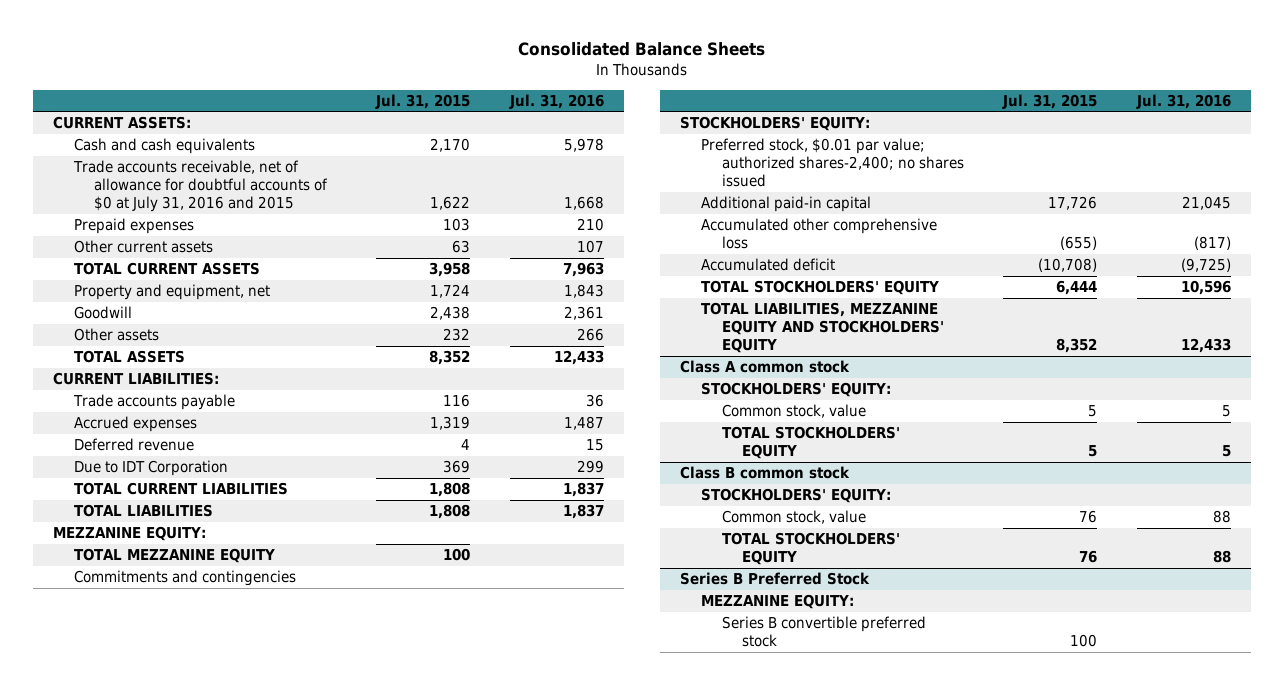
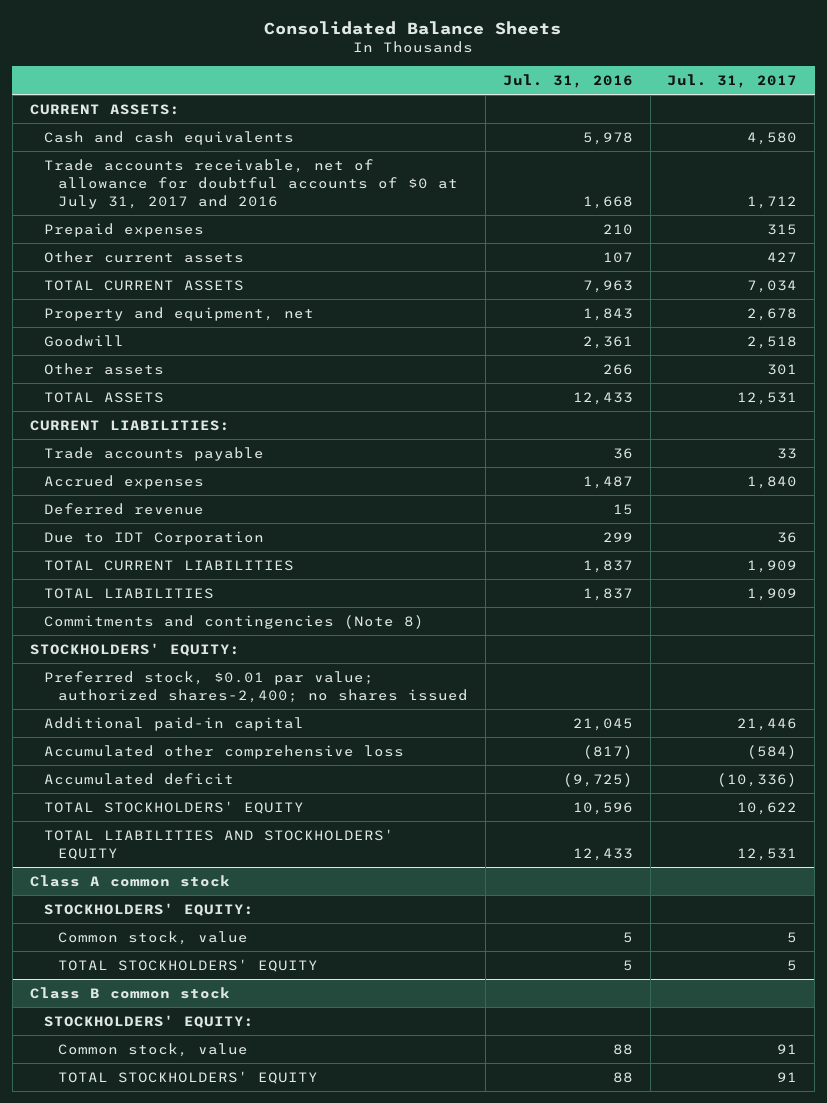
[375,93,471,109] Jul. 31, 2015 -> none
none -> [667,73,798,88] Jul. 31, 2017
[72,160,329,213] Trade accounts receivable, net of allowance for doubtful accounts of $0 at July 31, 2016 and 2015 -> [44,158,459,209] Trade accounts receivable, net of allowance for doubtful accounts of $0 at July 31, 2017 and 2016
[52,526,206,542] MEZZANINE EQUITY: -> none
[73,548,275,564] TOTAL MEZZANINE EQUITY -> none
[73,570,296,587] Commitments and contingencies -> [44,614,425,629] Commitments and contingencies (Note 8)
[700,302,944,354] TOTAL LIABILITIES, MEZZANINE EQUITY AND STOCKHOLDERS' EQUITY -> [44,828,395,860] TOTAL LIABILITIES AND STOCKHOLDERS' EQUITY
[679,572,870,586] Series B Preferred Stock -> none
[700,594,854,610] MEZZANINE EQUITY: -> none
[721,616,926,648] Series B convertible preferred stock -> none

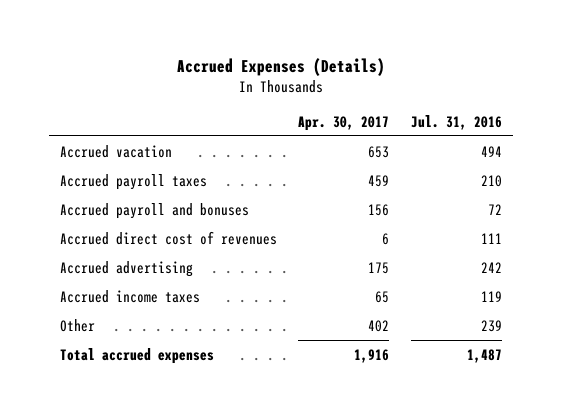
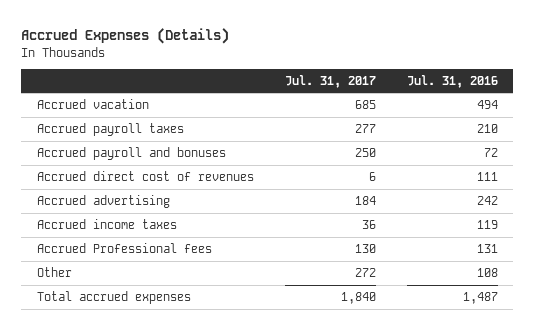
[298,115,390,131] Apr. 30, 2017 -> none
none -> [284,74,376,88] Jul. 31, 2017
none -> [36,243,212,254] Accrued Professional fees
[480,319,502,332] 239 -> [476,268,498,278] 108

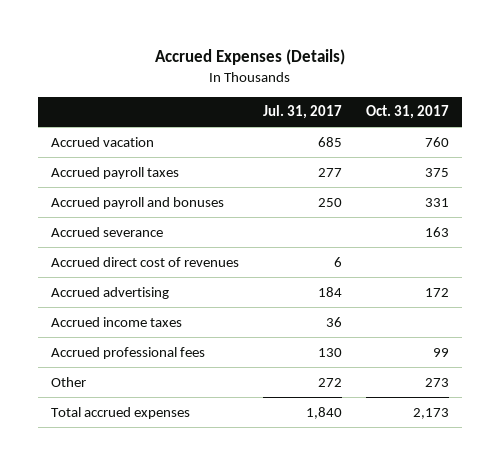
[406,74,498,88] Jul. 31, 2016 -> none
none -> [366,105,450,120] Oct. 31, 2017
none -> [50,226,163,237] Accrued severance
[36,243,212,254] Accrued Professional fees -> [50,346,205,359] Accrued professional fees

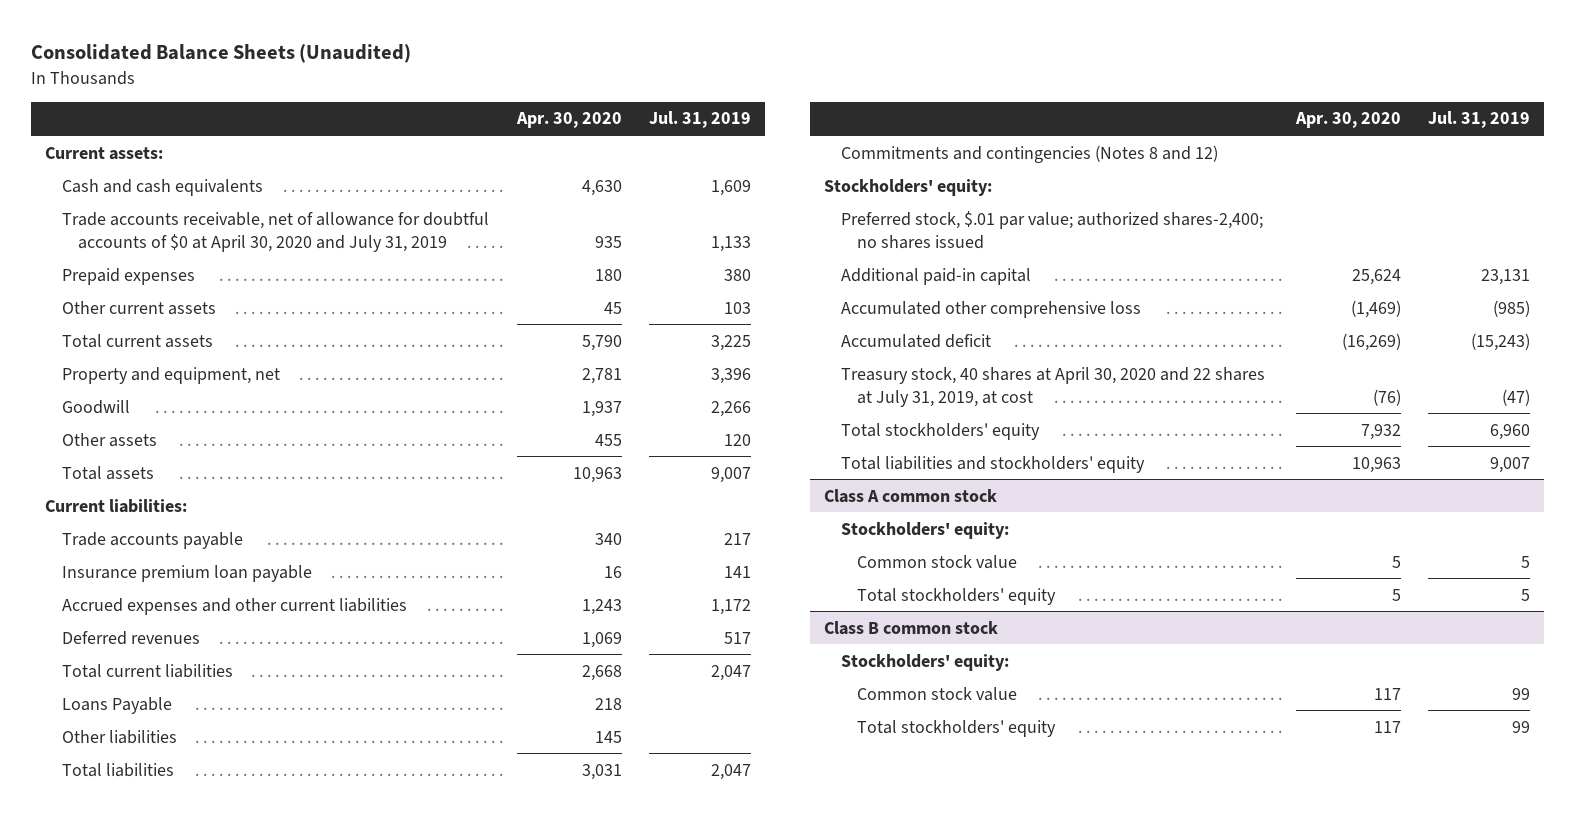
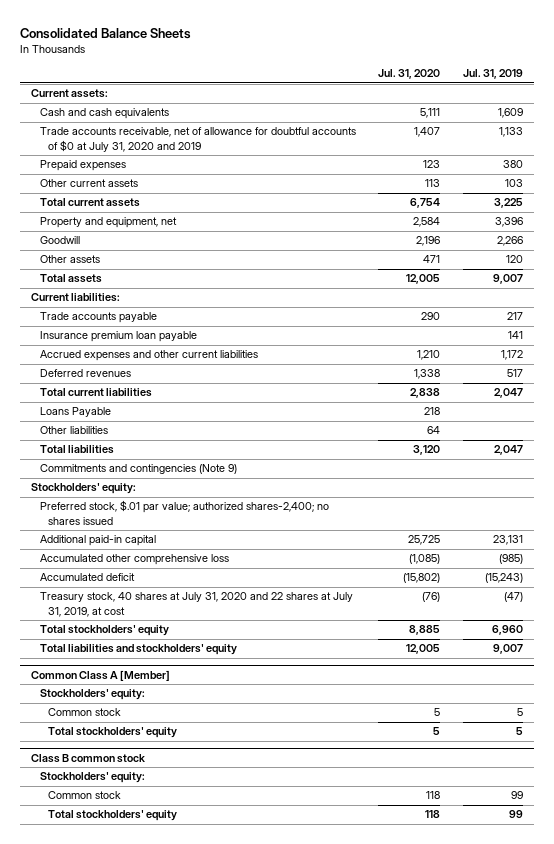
[31,44,412,64] Consolidated Balance Sheets (Unaudited) -> [20,27,192,39] Consolidated Balance Sheets
[515,112,622,129] Apr. 30, 2020 -> none
none -> [378,69,441,80] Jul. 31, 2020
[61,211,489,252] Trade accounts receivable, net of allowance for doubtful accounts of $0 at April 30, 2020 and July 31, 2019 -> [39,127,356,152] Trade accounts receivable, net of allowance for doubtful accounts of $0 at July 31, 2020 and 2019
[840,144,1218,163] Commitments and contingencies (Notes 8 and 12) -> [39,464,237,475] Commitments and contingencies (Note 9)
[840,366,1265,407] Treasury stock, 40 shares at April 30, 2020 and 22 shares at July 31, 2019, at cost -> [39,592,353,617] Treasury stock, 40 shares at July 31, 2020 and 22 shares at July 31, 2019, at cost
[824,488,998,503] Class A common stock -> [31,669,171,681] Common Class A [Member]
[857,554,1018,569] Common stock value -> [48,708,122,717] Common stock
[857,686,1018,701] Common stock value -> [48,791,122,800] Common stock

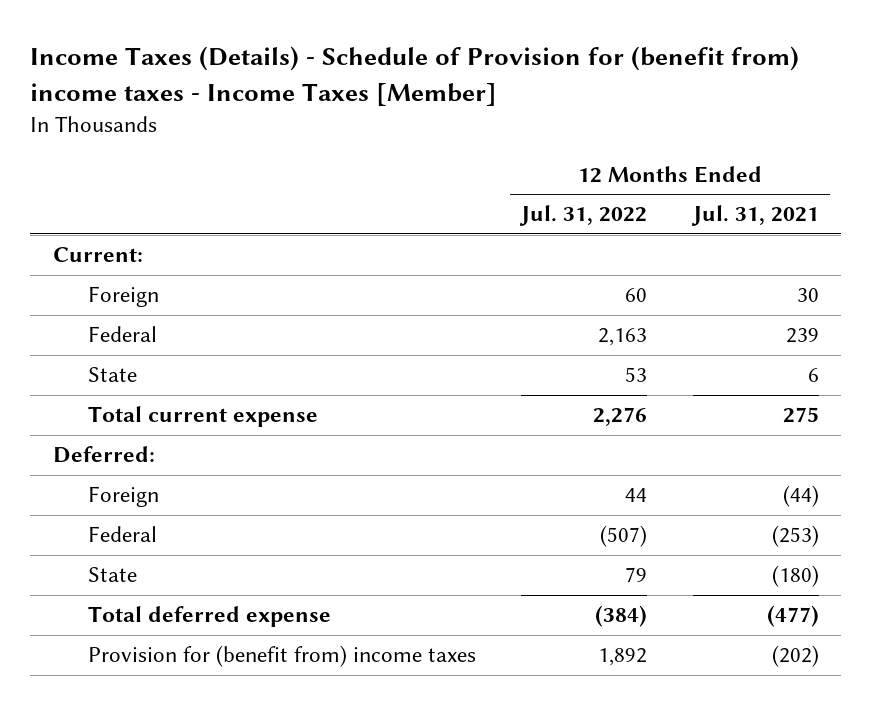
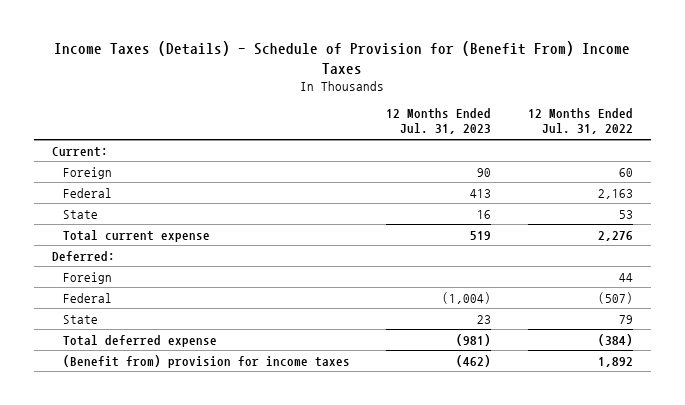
[30,46,800,106] Income Taxes (Details) - Schedule of Provision for (benefit from) income taxes - Income Taxes [Member] -> [54,41,631,74] Income Taxes (Details) - Schedule of Provision for (Benefit From) Income Taxes
[690,205,819,227] Jul. 31, 2021 -> none
none -> [386,108,492,135] 12 Months Ended Jul. 31, 2023
[87,645,476,668] Provision for (benefit from) income taxes -> [62,354,350,368] (Benefit from) provision for income taxes

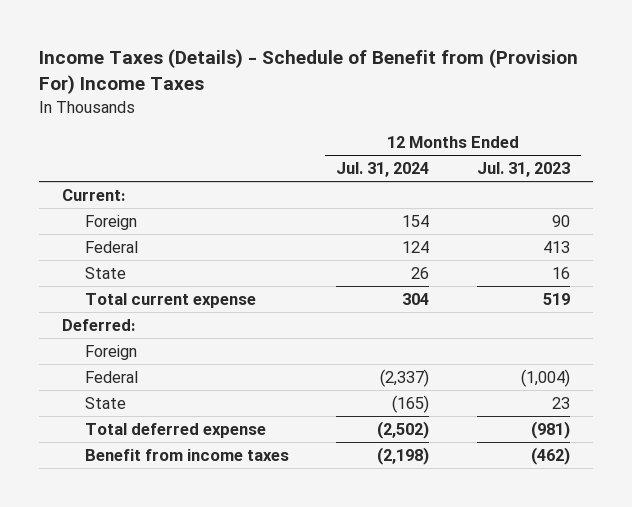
[54,41,631,74] Income Taxes (Details) - Schedule of Provision for (Benefit From) Income Taxes -> [38,49,578,95] Income Taxes (Details) - Schedule of Benefit from (Provision For) Income Taxes
[527,108,633,135] 12 Months Ended Jul. 31, 2022 -> none
none -> [336,162,430,178] Jul. 31, 2024
[62,354,350,368] (Benefit from) provision for income taxes -> [85,448,290,461] Benefit from income taxes

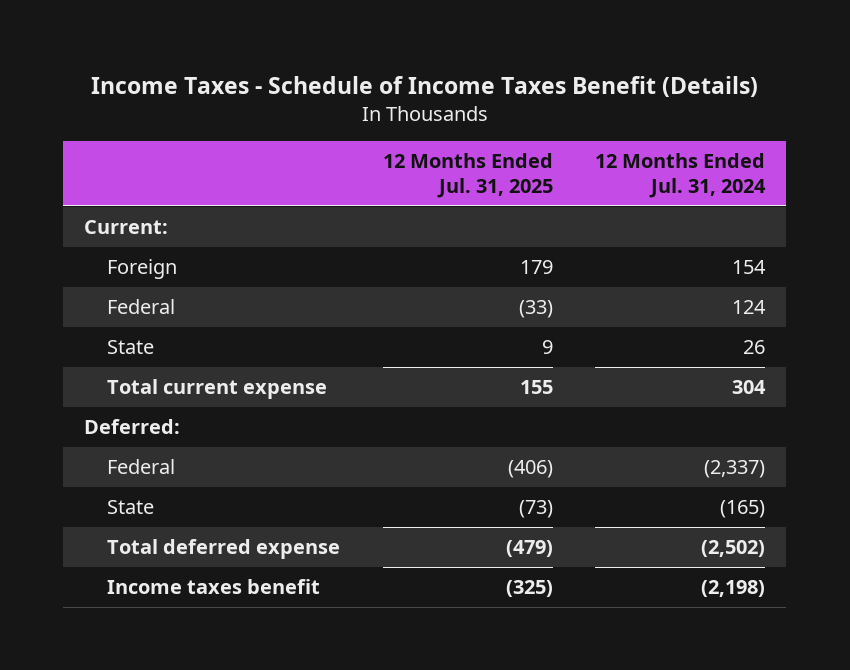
[38,49,578,95] Income Taxes (Details) - Schedule of Benefit from (Provision For) Income Taxes -> [90,75,758,97] Income Taxes - Schedule of Income Taxes Benefit (Details)
[476,162,570,178] Jul. 31, 2023 -> none
none -> [382,152,553,198] 12 Months Ended Jul. 31, 2025
[85,344,138,360] Foreign -> none
[85,448,290,461] Benefit from income taxes -> [106,579,320,595] Income taxes benefit

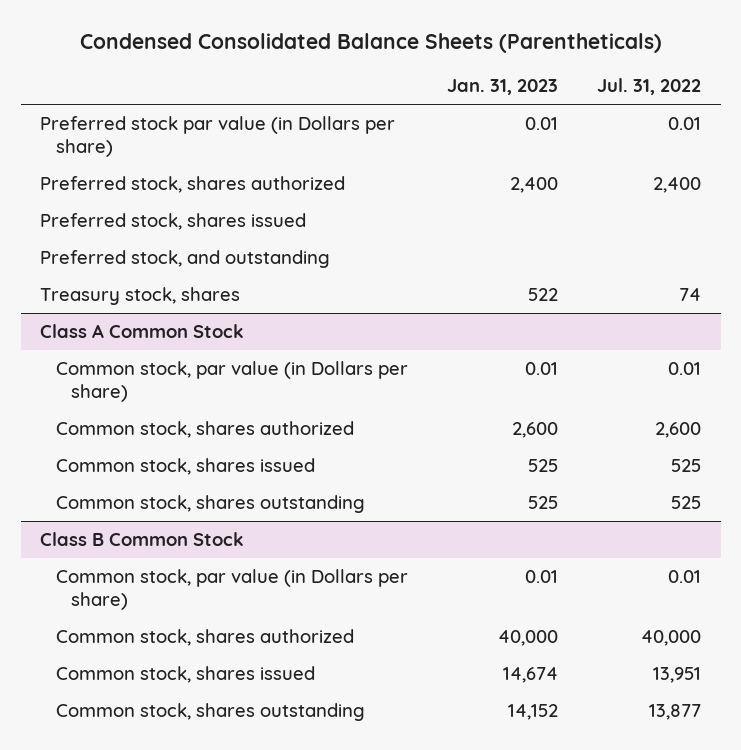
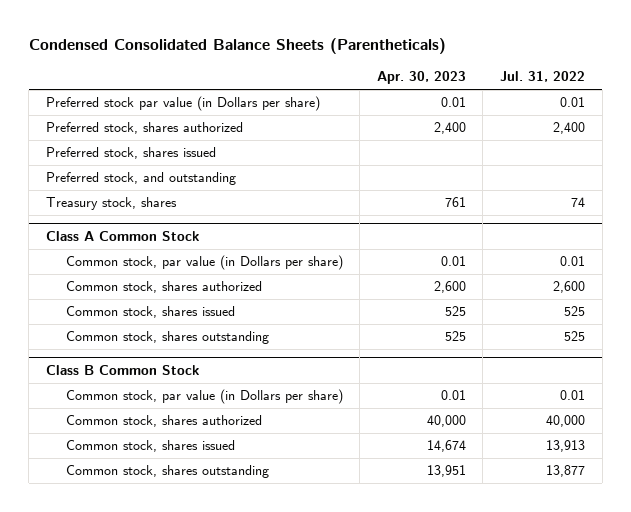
[446,79,558,96] Jan. 31, 2023 -> none
none -> [376,71,466,85] Apr. 30, 2023
[653,666,702,683] 13,951 -> [546,440,586,453] 13,913

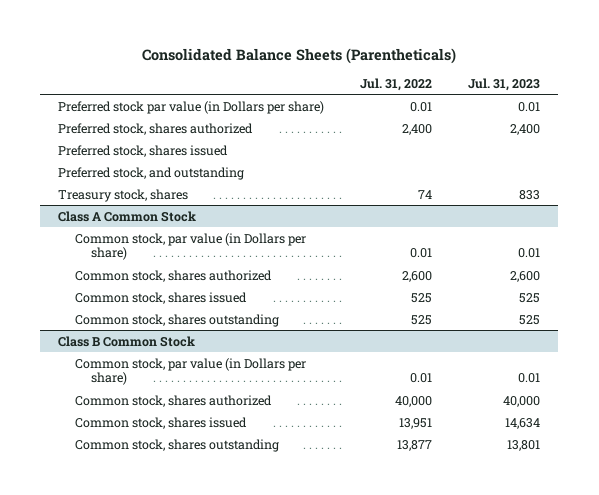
[28,38,446,55] Condensed Consolidated Balance Sheets (Parentheticals) -> [142,47,457,64] Consolidated Balance Sheets (Parentheticals)
[376,71,466,85] Apr. 30, 2023 -> none
none -> [468,77,541,91] Jul. 31, 2023
[546,440,586,453] 13,913 -> [399,417,433,429] 13,951

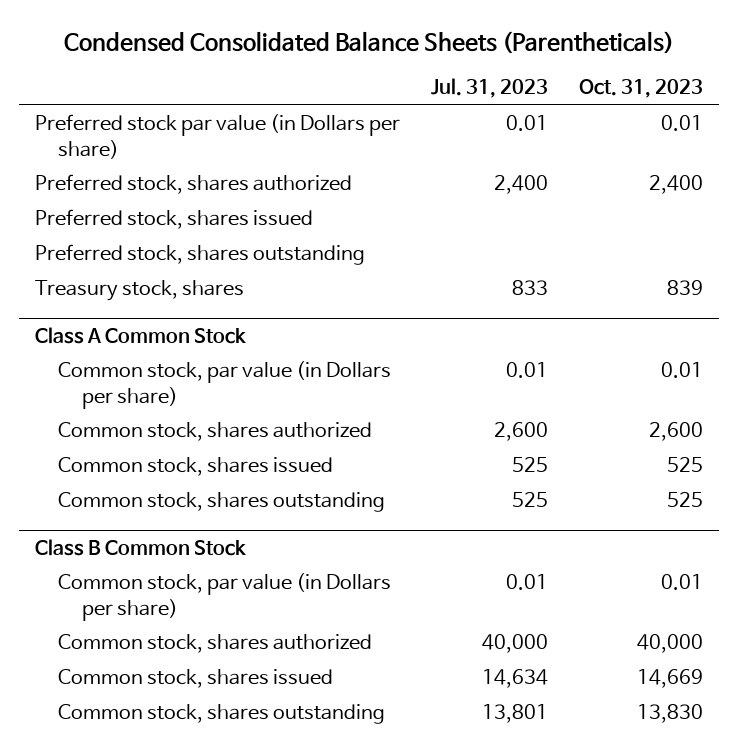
[142,47,457,64] Consolidated Balance Sheets (Parentheticals) -> [64,30,675,54] Condensed Consolidated Balance Sheets (Parentheticals)
[360,77,433,91] Jul. 31, 2022 -> none
none -> [579,79,704,99] Oct. 31, 2023
[58,166,245,180] Preferred stock, and outstanding -> [34,244,365,266] Preferred stock, shares outstanding

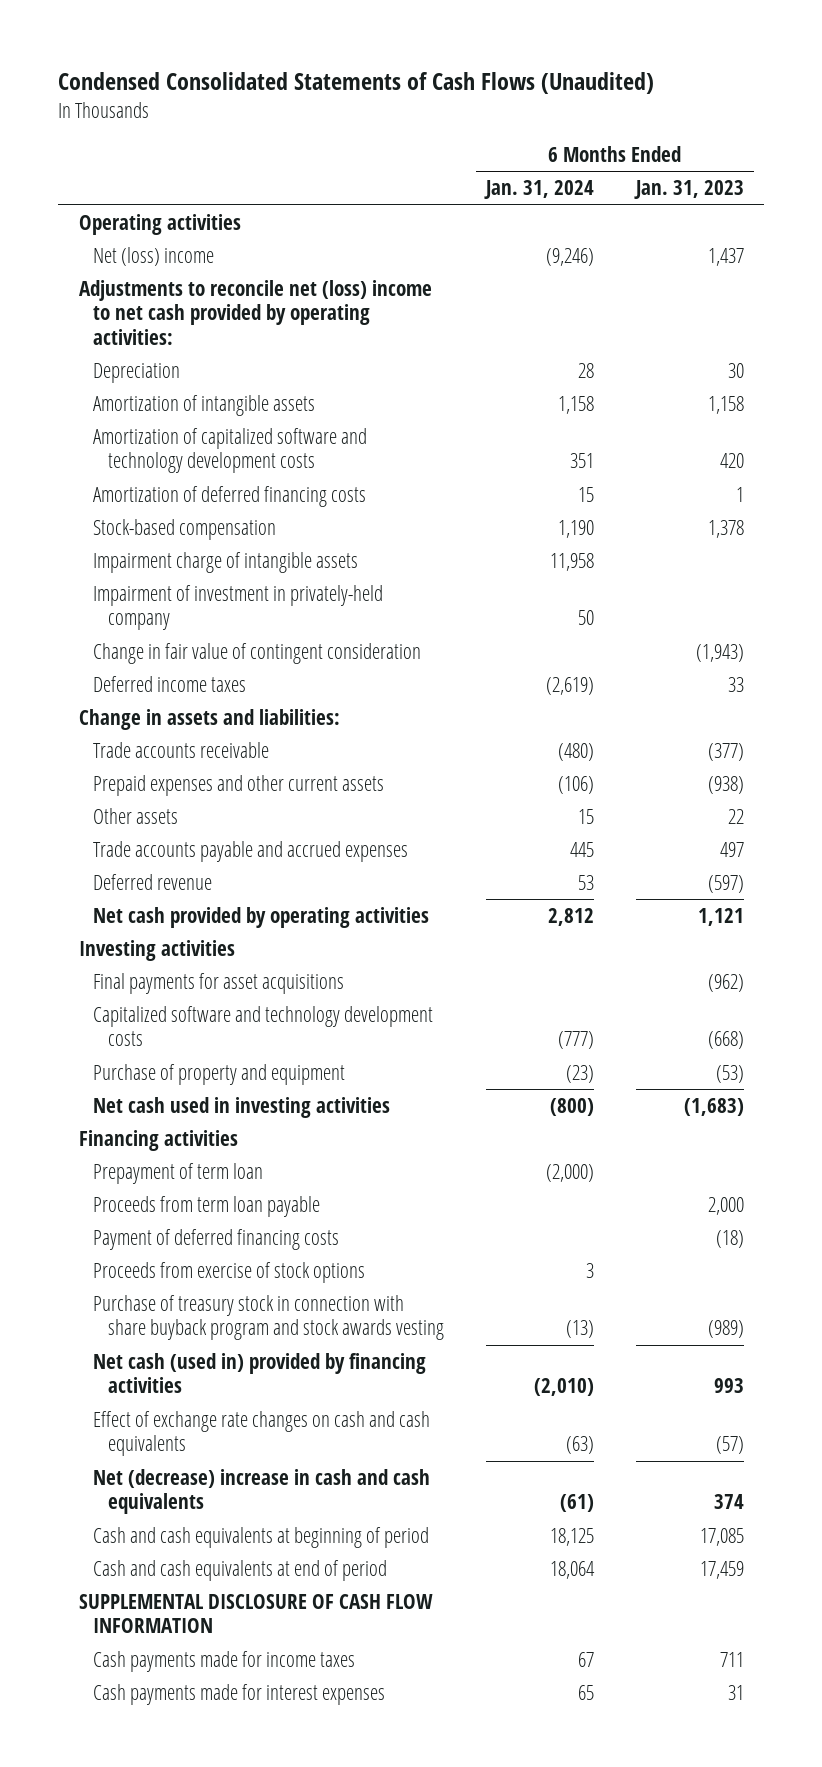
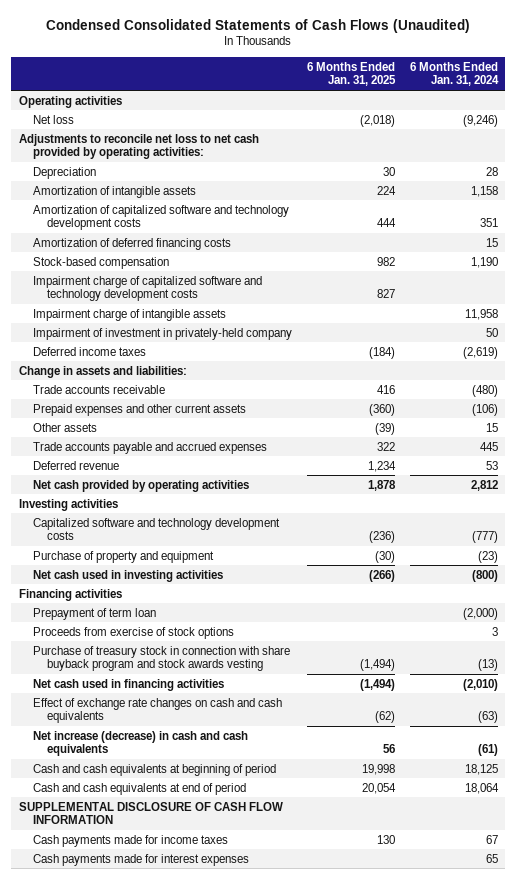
[633,180,744,200] Jan. 31, 2023 -> none
none -> [306,61,396,87] 6 Months Ended Jan. 31, 2025
[93,246,215,266] Net (loss) income -> [32,114,74,124] Net loss
[78,279,432,345] Adjustments to reconcile net (loss) income to net cash provided by operating activities: -> [18,133,259,160] Adjustments to reconcile net loss to net cash provided by operating activities:
none -> [32,275,262,302] Impairment charge of capitalized software and technology development costs
[93,642,422,664] Change in fair value of contingent consideration -> none
[93,972,345,994] Final payments for asset acquisitions -> none
[93,1195,321,1217] Proceeds from term loan payable -> none
[93,1228,340,1250] Payment of deferred financing costs -> none
[93,1352,427,1394] Net cash (used in) provided by financing activities -> [32,678,224,691] Net cash used in financing activities
[93,1468,431,1515] Net (decrease) increase in cash and cash equivalents -> [32,730,248,757] Net increase (decrease) in cash and cash equivalents

